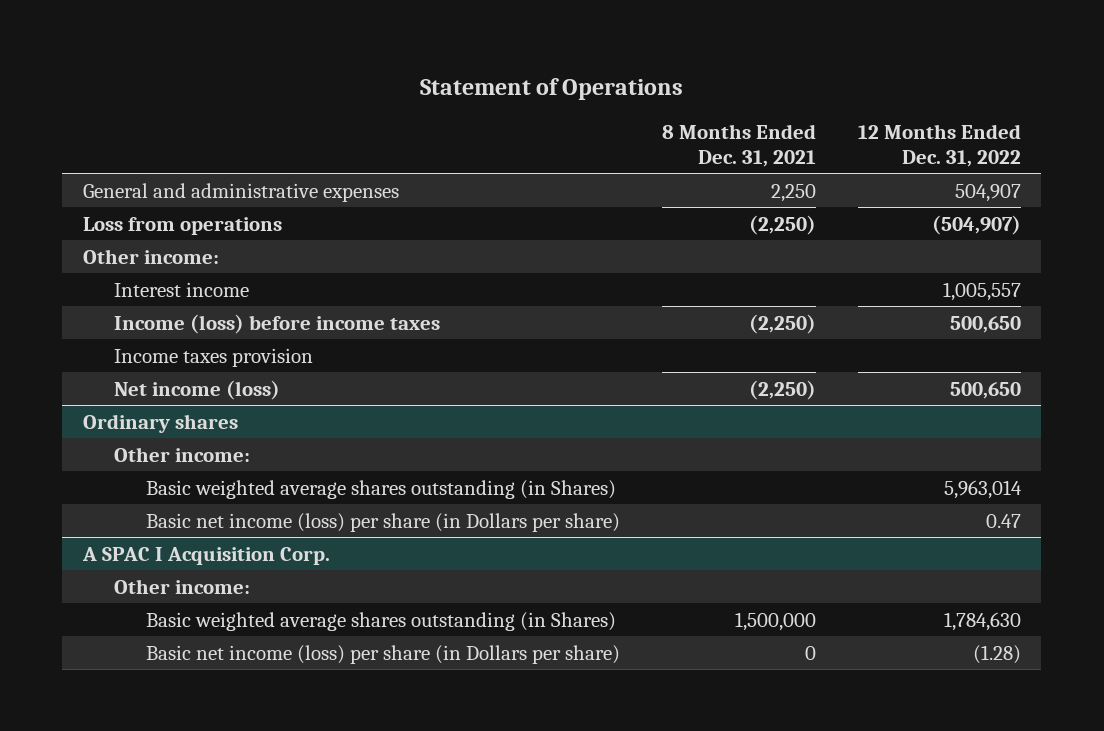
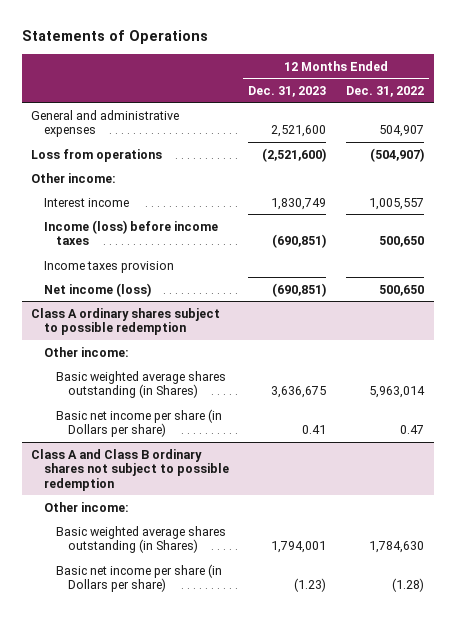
[419,77,683,100] Statement of Operations -> [21,30,208,45] Statements of Operations
[661,124,816,167] 8 Months Ended Dec. 31, 2021 -> none
none -> [248,85,327,97] Dec. 31, 2023
[82,413,238,433] Ordinary shares -> none
none -> [31,307,221,336] Class A ordinary shares subject to possible redemption
[81,546,330,565] A SPAC I Acquisition Corp. -> none
[145,512,620,532] Basic net income (loss) per share (in Dollars per share) -> [55,408,222,438] Basic net income per share (in Dollars per share)
none -> [31,448,229,491] Class A and Class B ordinary shares not subject to possible redemption
[145,644,620,664] Basic net income (loss) per share (in Dollars per share) -> [55,563,222,593] Basic net income per share (in Dollars per share)

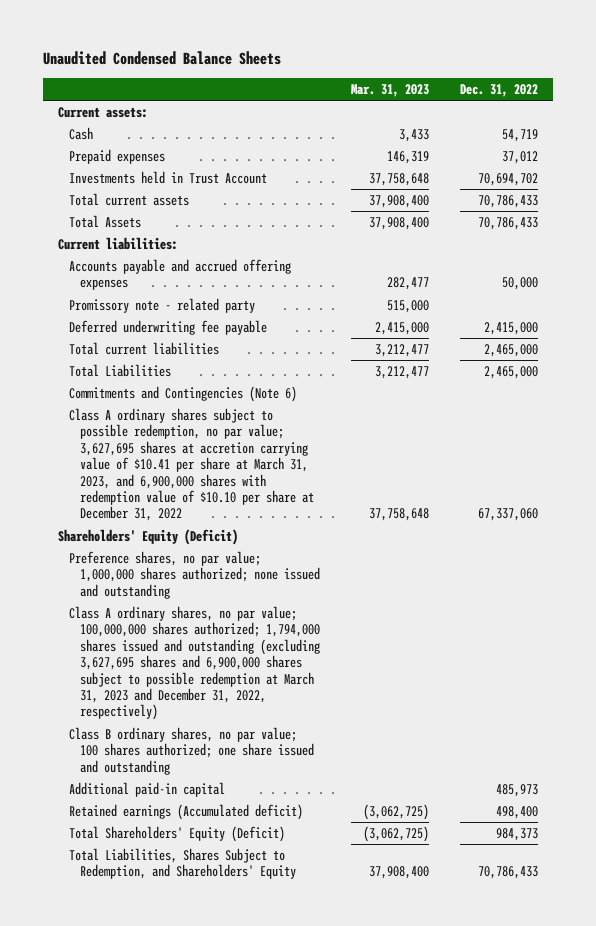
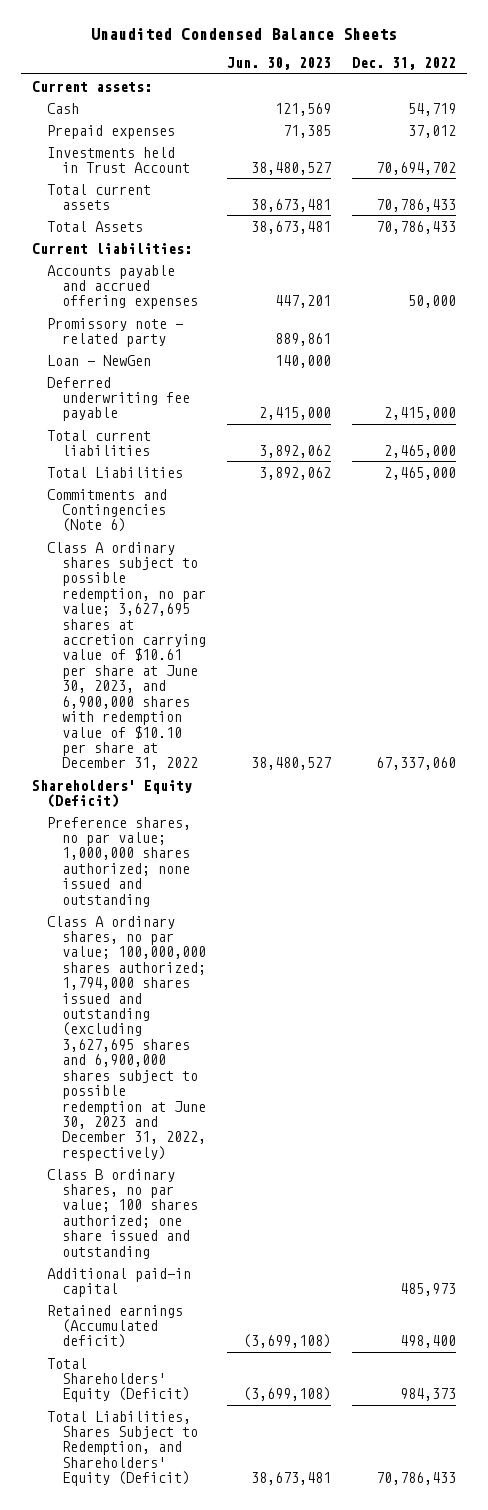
[351,83,430,97] Mar. 31, 2023 -> none
none -> [226,57,331,71] Jun. 30, 2023
none -> [46,354,151,366] Loan - NewGen
[69,407,315,522] Class A ordinary shares subject to possible redemption, no par value; 3,627,695 shares at accretion carrying value of $10.41 per share at March 31, 2023, and 6,900,000 shares with redemption value of $10.10 per share at December 31, 2022 -> [46,541,206,771] Class A ordinary shares subject to possible redemption, no par value; 3,627,695 shares at accretion carrying value of $10.61 per share at June 30, 2023, and 6,900,000 shares with redemption value of $10.10 per share at December 31, 2022
[69,605,321,721] Class A ordinary shares, no par value; 100,000,000 shares authorized; 1,794,000 shares issued and outstanding (excluding 3,627,695 shares and 6,900,000 shares subject to possible redemption at March 31, 2023 and December 31, 2022, respectively) -> [46,915,206,1161] Class A ordinary shares, no par value; 100,000,000 shares authorized; 1,794,000 shares issued and outstanding (excluding 3,627,695 shares and 6,900,000 shares subject to possible redemption at June 30, 2023 and December 31, 2022, respectively)
[69,847,297,880] Total Liabilities, Shares Subject to Redemption, and Shareholders' Equity -> [46,1410,198,1487] Total Liabilities, Shares Subject to Redemption, and Shareholders' Equity (Deficit)

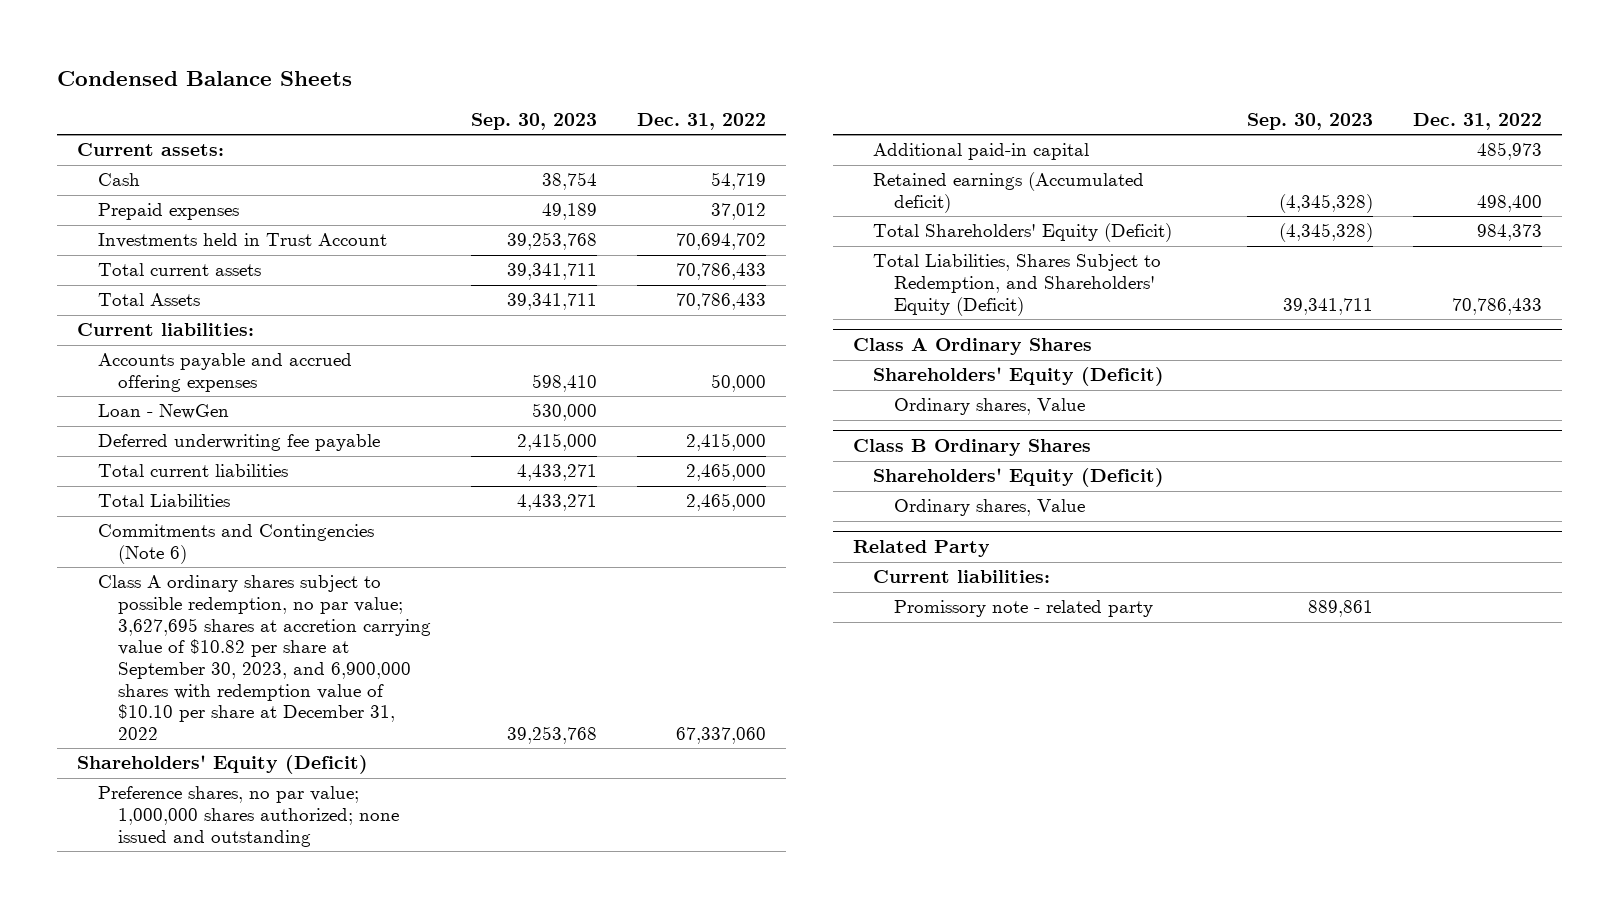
[90,27,397,40] Unaudited Condensed Balance Sheets -> [56,70,352,86] Condensed Balance Sheets
[226,57,331,71] Jun. 30, 2023 -> none
none -> [471,112,598,130] Sep. 30, 2023
[46,317,183,347] Promissory note - related party -> none
[46,541,206,771] Class A ordinary shares subject to possible redemption, no par value; 3,627,695 shares at accretion carrying value of $10.61 per share at June 30, 2023, and 6,900,000 shares with redemption value of $10.10 per share at December 31, 2022 -> [97,575,432,740] Class A ordinary shares subject to possible redemption, no par value; 3,627,695 shares at accretion carrying value of $10.82 per share at September 30, 2023, and 6,900,000 shares with redemption value of $10.10 per share at December 31, 2022
[46,915,206,1161] Class A ordinary shares, no par value; 100,000,000 shares authorized; 1,794,000 shares issued and outstanding (excluding 3,627,695 shares and 6,900,000 shares subject to possible redemption at June 30, 2023 and December 31, 2022, respectively) -> none
[46,1168,198,1259] Class B ordinary shares, no par value; 100 shares authorized; one share issued and outstanding -> none
none -> [852,338,1092,356] Class A Ordinary Shares
none -> [873,367,1165,387] Shareholders' Equity (Deficit)
none -> [893,398,1085,416] Ordinary shares, Value
none -> [852,439,1091,457] Class B Ordinary Shares
none -> [873,468,1165,488] Shareholders' Equity (Deficit)
none -> [893,499,1085,517] Ordinary shares, Value
none -> [852,540,990,558] Related Party
none -> [873,570,1051,584] Current liabilities:
none -> [893,600,1153,618] Promissory note - related party

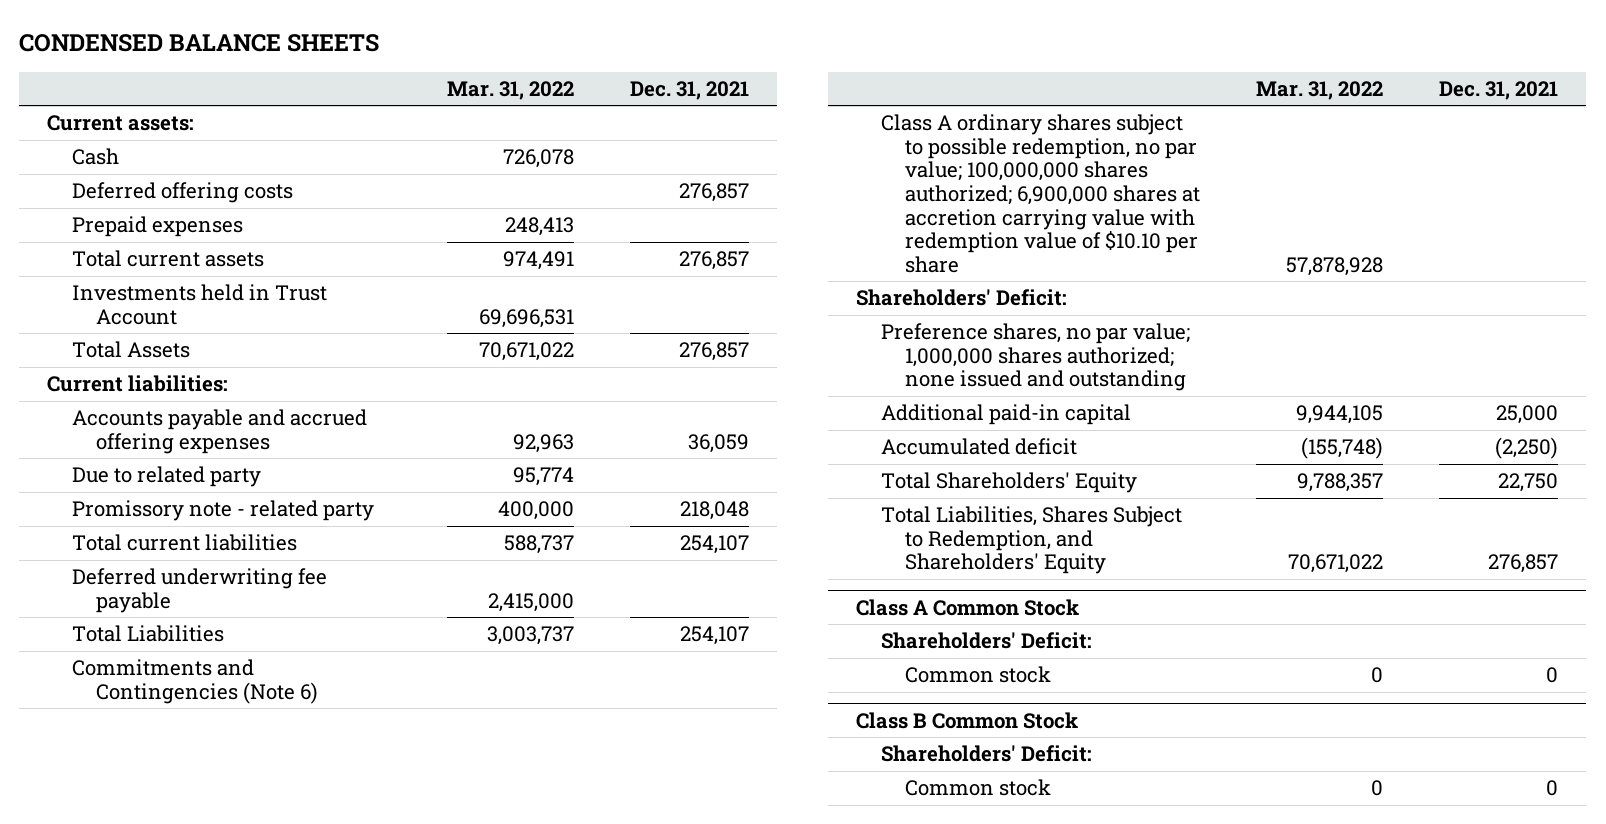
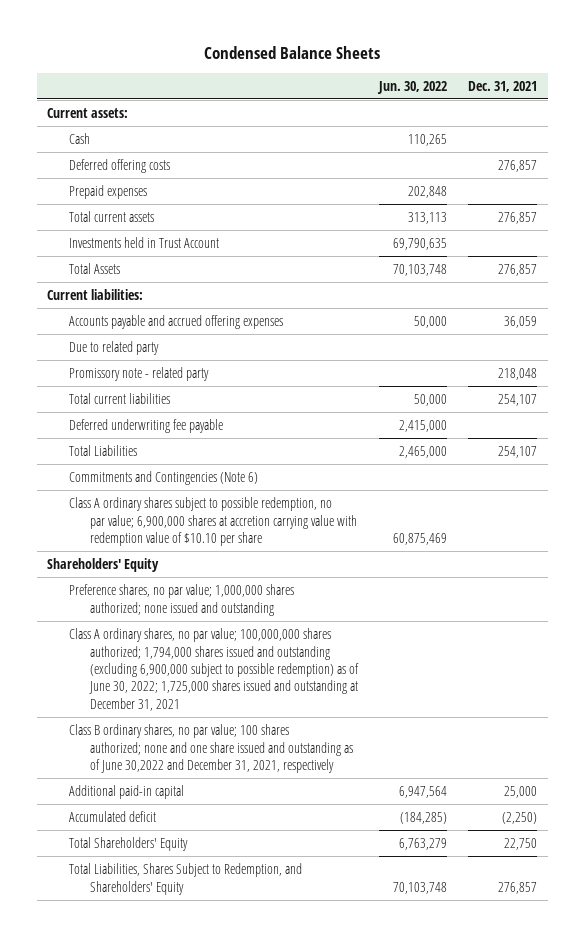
[19,34,380,53] CONDENSED BALANCE SHEETS -> [204,45,381,59] Condensed Balance Sheets
[447,80,575,100] Mar. 31, 2022 -> none
none -> [377,80,448,94] Jun. 30, 2022
[880,114,1201,273] Class A ordinary shares subject to possible redemption, no par value; 100,000,000 shares authorized; 6,900,000 shares at accretion carrying value with redemption value of $10.10 per share -> [68,497,358,546] Class A ordinary shares subject to possible redemption, no par value; 6,900,000 shares at accretion carrying value with redemption value of $10.10 per share
[856,289,1068,307] Shareholders' Deficit: -> [47,558,160,573] Shareholders' Equity
none -> [68,628,360,711] Class A ordinary shares, no par value; 100,000,000 shares authorized; 1,794,000 shares issued and outstanding (excluding 6,900,000 subject to possible redemption) as of June 30, 2022; 1,725,000 shares issued and outstanding at December 31, 2021
none -> [68,724,354,773] Class B ordinary shares, no par value; 100 shares authorized; none and one share issued and outstanding as of June 30,2022 and December 31, 2021, respectively
[856,598,1080,616] Class A Common Stock -> none
[880,632,1092,650] Shareholders' Deficit: -> none
[905,666,1052,684] Common stock -> none
[856,711,1079,729] Class B Common Stock -> none
[880,745,1092,763] Shareholders' Deficit: -> none
[905,779,1052,797] Common stock -> none

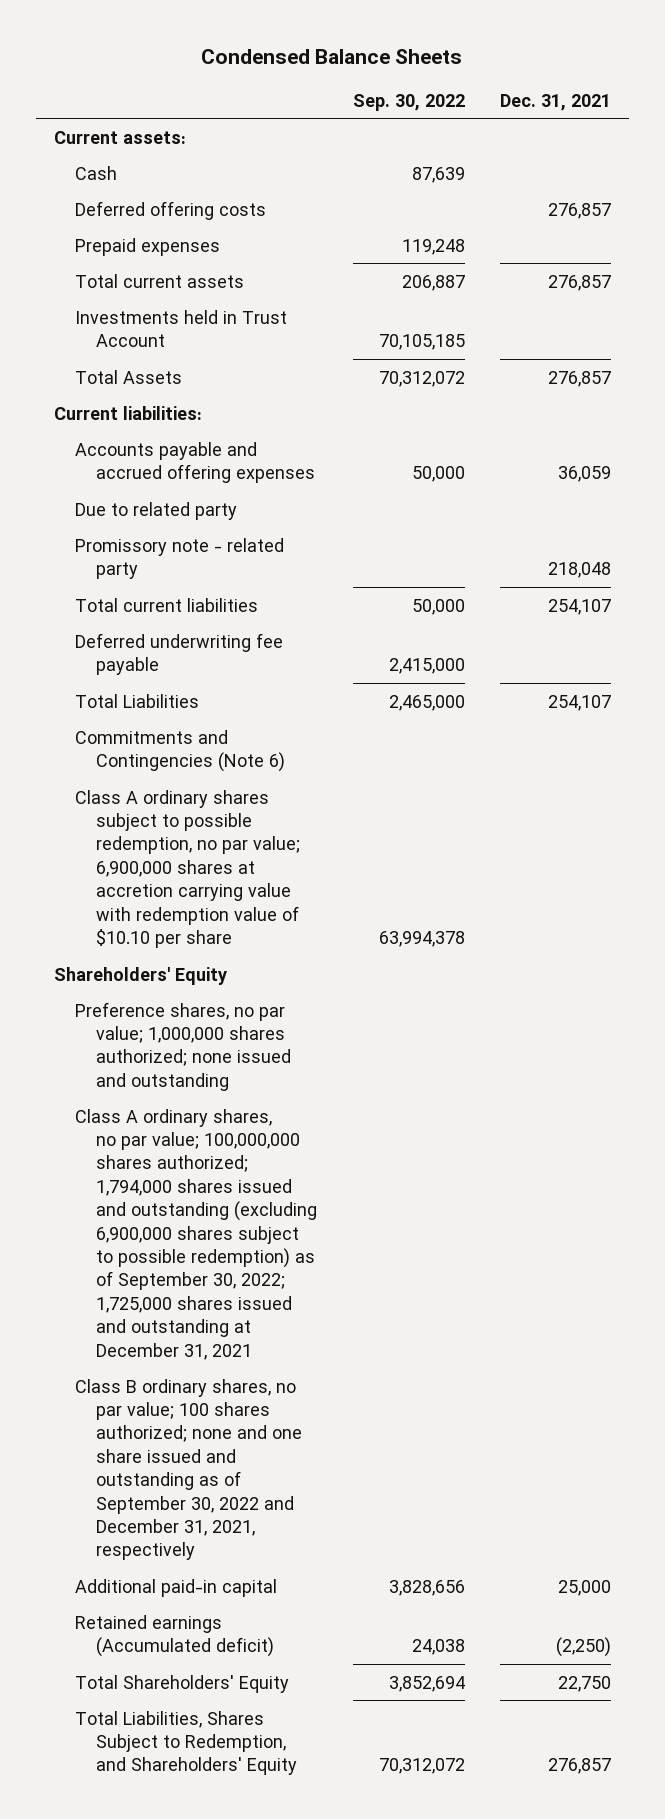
[377,80,448,94] Jun. 30, 2022 -> none
none -> [352,93,465,111] Sep. 30, 2022
[68,628,360,711] Class A ordinary shares, no par value; 100,000,000 shares authorized; 1,794,000 shares issued and outstanding (excluding 6,900,000 subject to possible redemption) as of June 30, 2022; 1,725,000 shares issued and outstanding at December 31, 2021 -> [74,1108,318,1360] Class A ordinary shares, no par value; 100,000,000 shares authorized; 1,794,000 shares issued and outstanding (excluding 6,900,000 shares subject to possible redemption) as of September 30, 2022; 1,725,000 shares issued and outstanding at December 31, 2021
[68,724,354,773] Class B ordinary shares, no par value; 100 shares authorized; none and one share issued and outstanding as of June 30,2022 and December 31, 2021, respectively -> [74,1378,303,1561] Class B ordinary shares, no par value; 100 shares authorized; none and one share issued and outstanding as of September 30, 2022 and December 31, 2021, respectively
[68,811,156,823] Accumulated deficit -> [74,1614,275,1657] Retained earnings (Accumulated deficit)

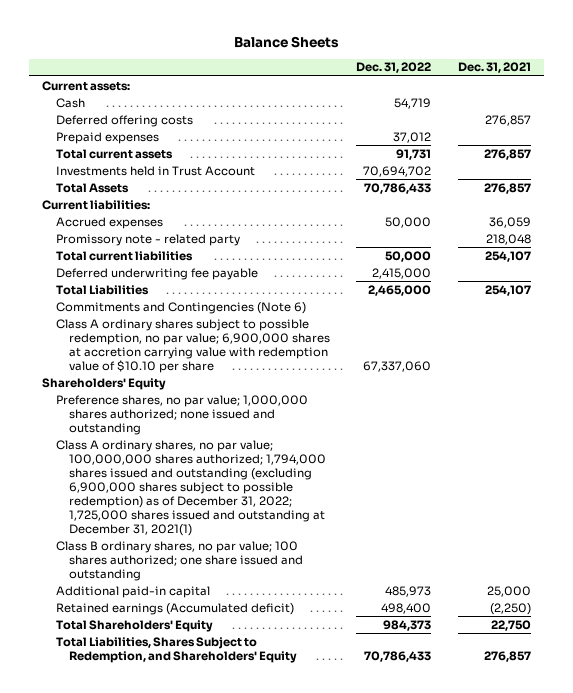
[201,49,463,65] Condensed Balance Sheets -> [233,36,339,49] Balance Sheets
[352,93,465,111] Sep. 30, 2022 -> none
none -> [356,62,432,74] Dec. 31, 2022
[74,501,237,520] Due to related party -> none
[74,441,316,483] Accounts payable and accrued offering expenses -> [55,216,163,229] Accrued expenses
[74,1108,318,1360] Class A ordinary shares, no par value; 100,000,000 shares authorized; 1,794,000 shares issued and outstanding (excluding 6,900,000 shares subject to possible redemption) as of September 30, 2022; 1,725,000 shares issued and outstanding at December 31, 2021 -> [55,439,326,536] Class A ordinary shares, no par value; 100,000,000 shares authorized; 1,794,000 shares issued and outstanding (excluding 6,900,000 shares subject to possible redemption) as of December 31, 2022; 1,725,000 shares issued and outstanding at December 31, 2021(1)
[74,1378,303,1561] Class B ordinary shares, no par value; 100 shares authorized; none and one share issued and outstanding as of September 30, 2022 and December 31, 2021, respectively -> [55,540,303,581] Class B ordinary shares, no par value; 100 shares authorized; one share issued and outstanding

